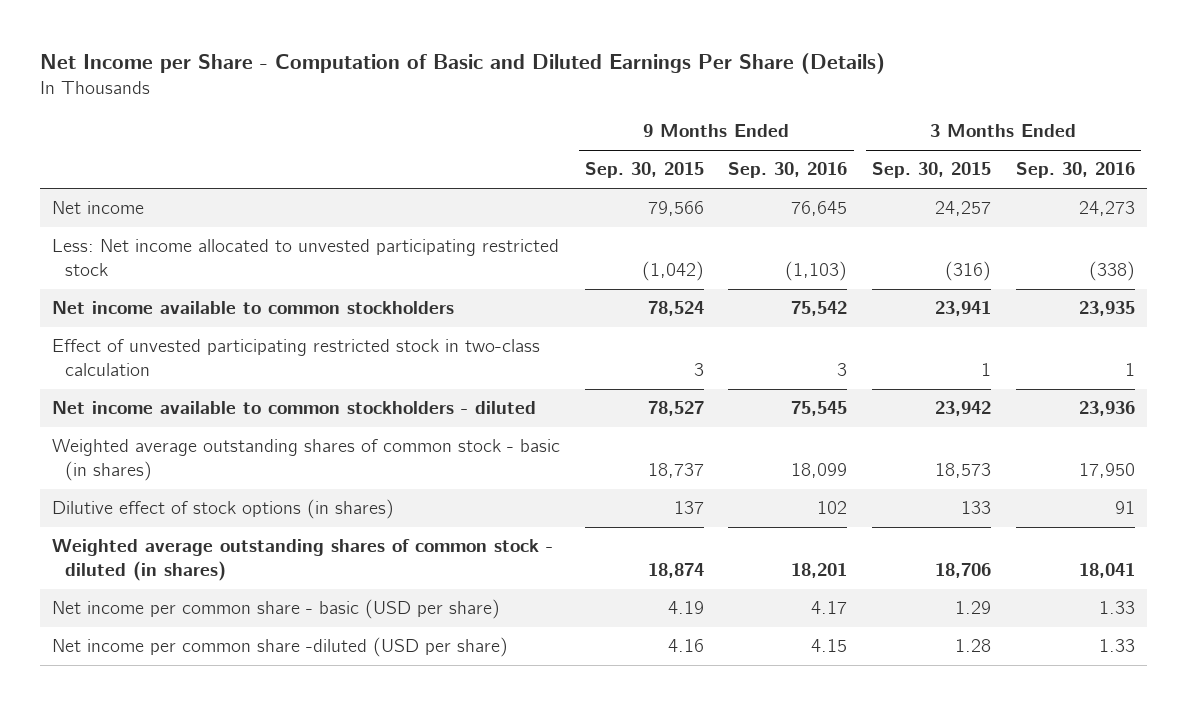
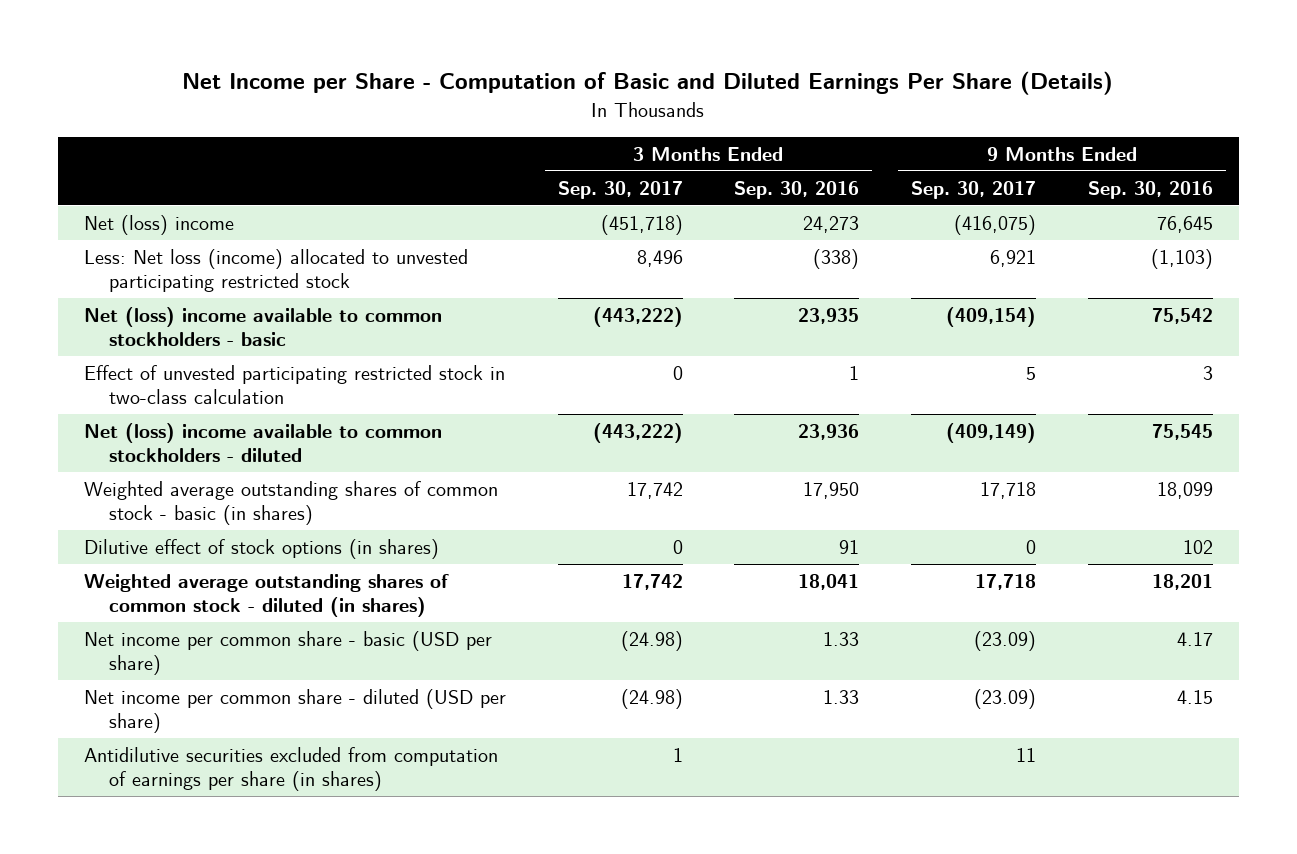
[584,162,704,179] Sep. 30, 2015 -> none
[871,162,991,179] Sep. 30, 2015 -> none
none -> [557,180,683,199] Sep. 30, 2017
none -> [911,180,1037,199] Sep. 30, 2017
[52,201,145,215] Net income -> [83,215,234,236] Net (loss) income
[52,239,560,277] Less: Net income allocated to unvested participating restricted stock -> [83,249,468,293] Less: Net loss (income) allocated to unvested participating restricted stock
[52,301,455,315] Net income available to common stockholders -> [83,307,442,347] Net (loss) income available to common stockholders - basic
[52,401,537,415] Net income available to common stockholders - diluted -> [83,423,442,463] Net (loss) income available to common stockholders - diluted
[52,637,509,658] Net income per common share -diluted (USD per share) -> [83,689,506,734] Net income per common share - diluted (USD per share)
none -> [83,747,498,792] Antidilutive securities excluded from computation of earnings per share (in shares)

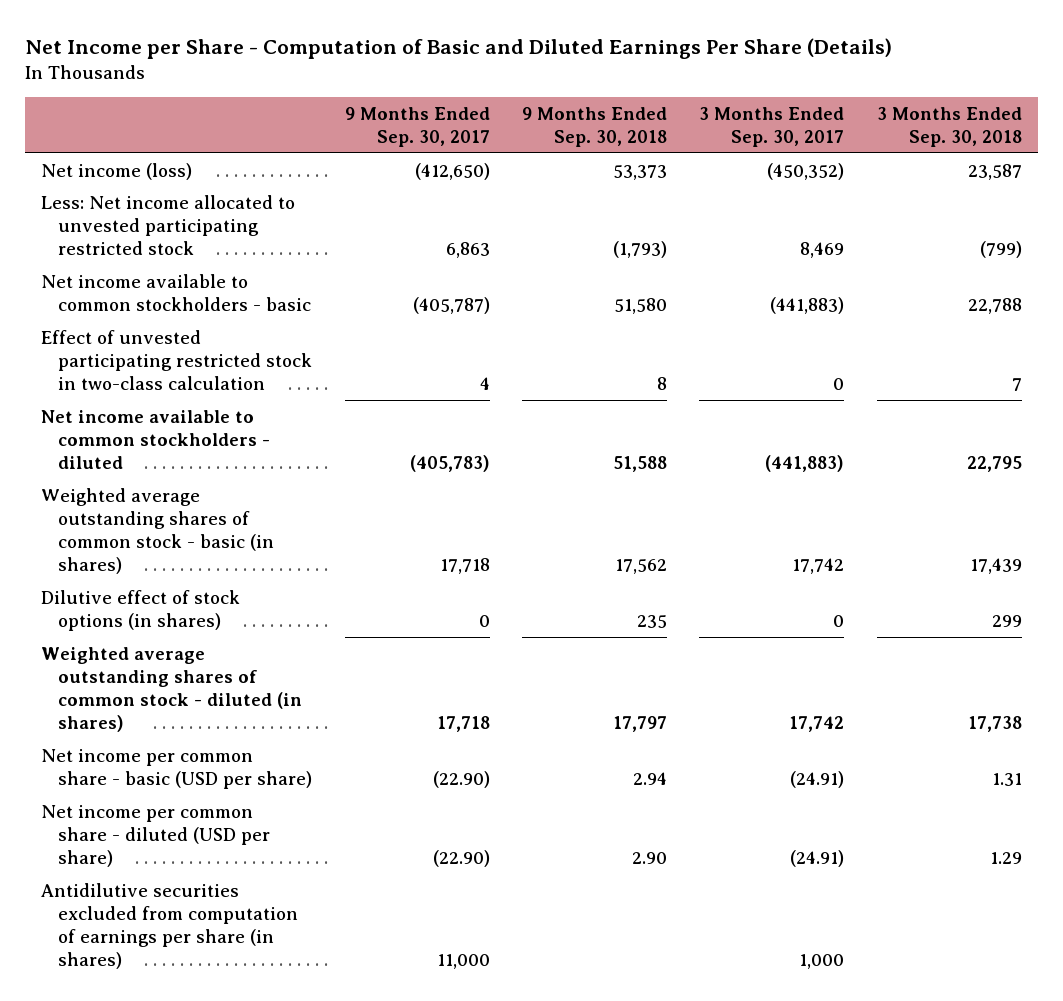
[734,180,860,199] Sep. 30, 2016 -> none
[1087,180,1213,199] Sep. 30, 2016 -> none
none -> [521,106,667,147] 9 Months Ended Sep. 30, 2018
none -> [876,106,1022,147] 3 Months Ended Sep. 30, 2018
[83,215,234,236] Net (loss) income -> [41,162,193,180] Net income (loss)
[600,215,683,236] (451,718) -> [767,162,845,180] (450,352)
[954,215,1037,236] (416,075) -> [414,162,490,180] (412,650)
[83,249,468,293] Less: Net loss (income) allocated to unvested participating restricted stock -> [41,194,296,256] Less: Net income allocated to unvested participating restricted stock
[636,250,683,268] 8,496 -> [800,242,845,259] 8,469
[990,250,1037,268] 6,921 -> [445,242,490,259] 6,863
[83,307,442,347] Net (loss) income available to common stockholders - basic -> [41,273,312,311] Net income available to common stockholders - basic
[592,307,683,328] (443,222) -> [770,296,845,314] (441,883)
[946,307,1037,328] (409,154) -> [412,296,490,314] (405,787)
[1026,367,1037,381] 5 -> [479,377,490,391] 4
[83,423,442,463] Net (loss) income available to common stockholders - diluted -> [41,409,271,470] Net income available to common stockholders - diluted
[592,423,683,444] (443,222) -> [765,455,845,473] (441,883)
[946,423,1037,444] (409,149) -> [409,455,490,473] (405,783)
[620,631,683,652] (24.98) -> [790,770,845,788] (24.91)
[974,631,1037,652] (23.09) -> [432,770,490,788] (22.90)
[620,689,683,710] (24.98) -> [790,850,845,868] (24.91)
[974,689,1037,710] (23.09) -> [432,850,490,868] (22.90)
[672,748,683,763] 1 -> [799,954,845,970] 1,000
[1016,748,1037,763] 11 -> [436,954,490,970] 11,000

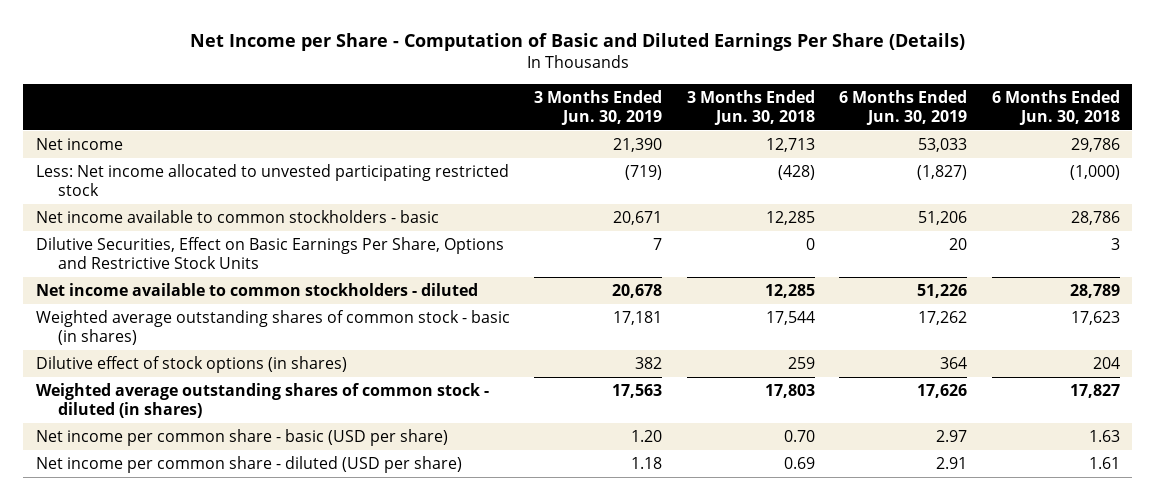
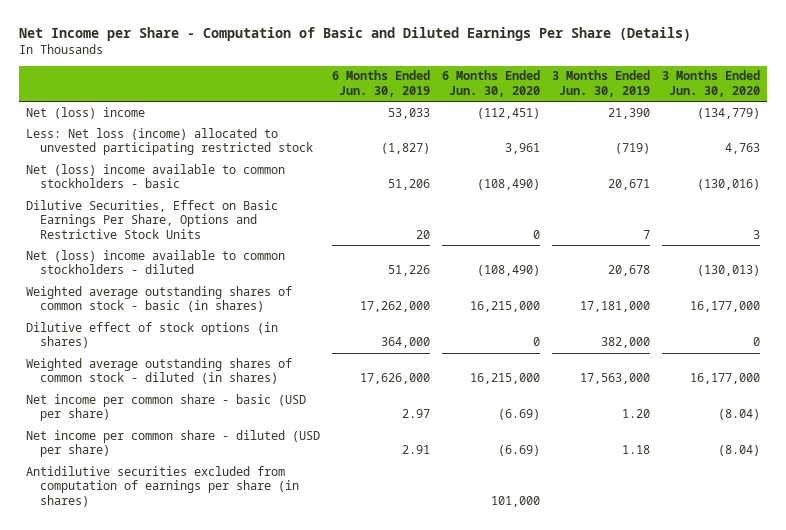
[686,89,815,126] 3 Months Ended Jun. 30, 2018 -> none
[991,89,1120,126] 6 Months Ended Jun. 30, 2018 -> none
none -> [442,70,541,98] 6 Months Ended Jun. 30, 2020
none -> [662,70,761,98] 3 Months Ended Jun. 30, 2020
[35,137,123,150] Net income -> [25,106,145,119] Net (loss) income
[35,163,509,197] Less: Net income allocated to unvested participating restricted stock -> [25,127,313,156] Less: Net loss (income) allocated to unvested participating restricted stock
[35,209,439,223] Net income available to common stockholders - basic -> [25,163,285,189] Net (loss) income available to common stockholders - basic
[35,282,478,296] Net income available to common stockholders - diluted -> [25,249,285,275] Net (loss) income available to common stockholders - diluted
[613,310,663,325] 17,181 -> [580,301,651,313] 17,181,000
[918,310,968,325] 17,262 -> [359,301,430,313] 17,262,000
[635,356,663,369] 382 -> [601,337,651,349] 382,000
[940,356,968,369] 364 -> [380,337,430,349] 364,000
[612,383,663,398] 17,563 -> [580,373,651,385] 17,563,000
[917,383,968,398] 17,626 -> [359,373,430,385] 17,626,000
none -> [25,465,299,508] Antidilutive securities excluded from computation of earnings per share (in shares)

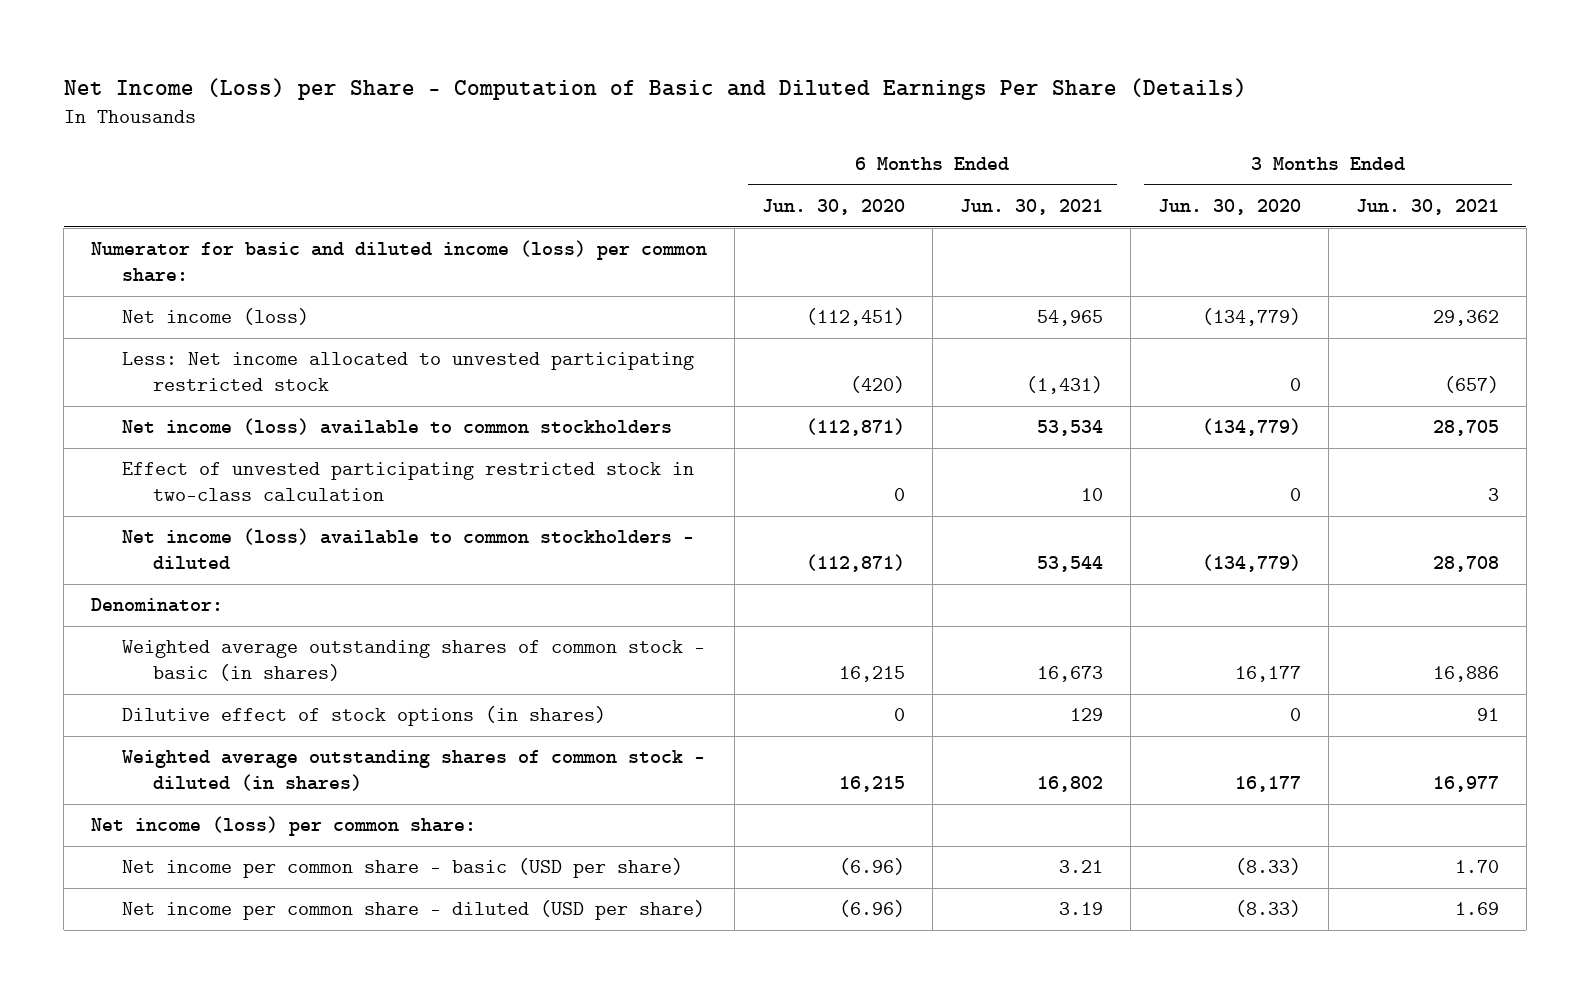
[19,26,692,41] Net Income per Share - Computation of Basic and Diluted Earnings Per Share (Details) -> [63,78,1247,101] Net Income (Loss) per Share - Computation of Basic and Diluted Earnings Per Share (Details)
[331,70,430,98] 6 Months Ended Jun. 30, 2019 -> none
[552,70,651,98] 3 Months Ended Jun. 30, 2019 -> none
none -> [959,199,1103,216] Jun. 30, 2021
none -> [1355,199,1499,216] Jun. 30, 2021
[25,199,278,240] Dilutive Securities, Effect on Basic Earnings Per Share, Options and Restrictive Stock Units -> none
none -> [91,240,708,283] Numerator for basic and diluted income (loss) per common share:
[25,106,145,119] Net (loss) income -> [122,308,310,326] Net income (loss)
[25,127,313,156] Less: Net loss (income) allocated to unvested participating restricted stock -> [122,352,695,392] Less: Net income allocated to unvested participating restricted stock
[505,143,541,155] 3,961 -> [850,376,906,394] (420)
[725,143,761,155] 4,763 -> [1289,378,1301,392] 0
[25,163,285,189] Net (loss) income available to common stockholders - basic -> [122,418,673,436] Net income (loss) available to common stockholders
[477,179,541,191] (108,490) -> [806,418,906,437] (112,871)
[697,179,761,191] (130,016) -> [1201,418,1301,437] (134,779)
none -> [122,462,695,502] Effect of unvested participating restricted stock in two-class calculation
[25,249,285,275] Net (loss) income available to common stockholders - diluted -> [122,528,695,570] Net income (loss) available to common stockholders - diluted
[477,265,541,277] (108,490) -> [806,554,906,573] (112,871)
[697,265,761,277] (130,013) -> [1201,554,1301,573] (134,779)
none -> [91,598,224,613] Denominator:
[470,301,541,313] 16,215,000 -> [839,666,906,683] 16,215
[690,301,761,313] 16,177,000 -> [1234,666,1301,683] 16,177
[25,465,299,508] Antidilutive securities excluded from computation of earnings per share (in shares) -> none
[470,373,541,385] 16,215,000 -> [839,776,906,793] 16,215
[690,373,761,385] 16,177,000 -> [1234,776,1301,793] 16,177
none -> [91,816,477,837] Net income (loss) per common share:
[498,409,541,421] (6.69) -> [839,858,906,876] (6.96)
[718,409,761,421] (8.04) -> [1234,858,1301,876] (8.33)
[498,445,541,457] (6.69) -> [839,900,906,918] (6.96)
[718,445,761,457] (8.04) -> [1234,900,1301,918] (8.33)

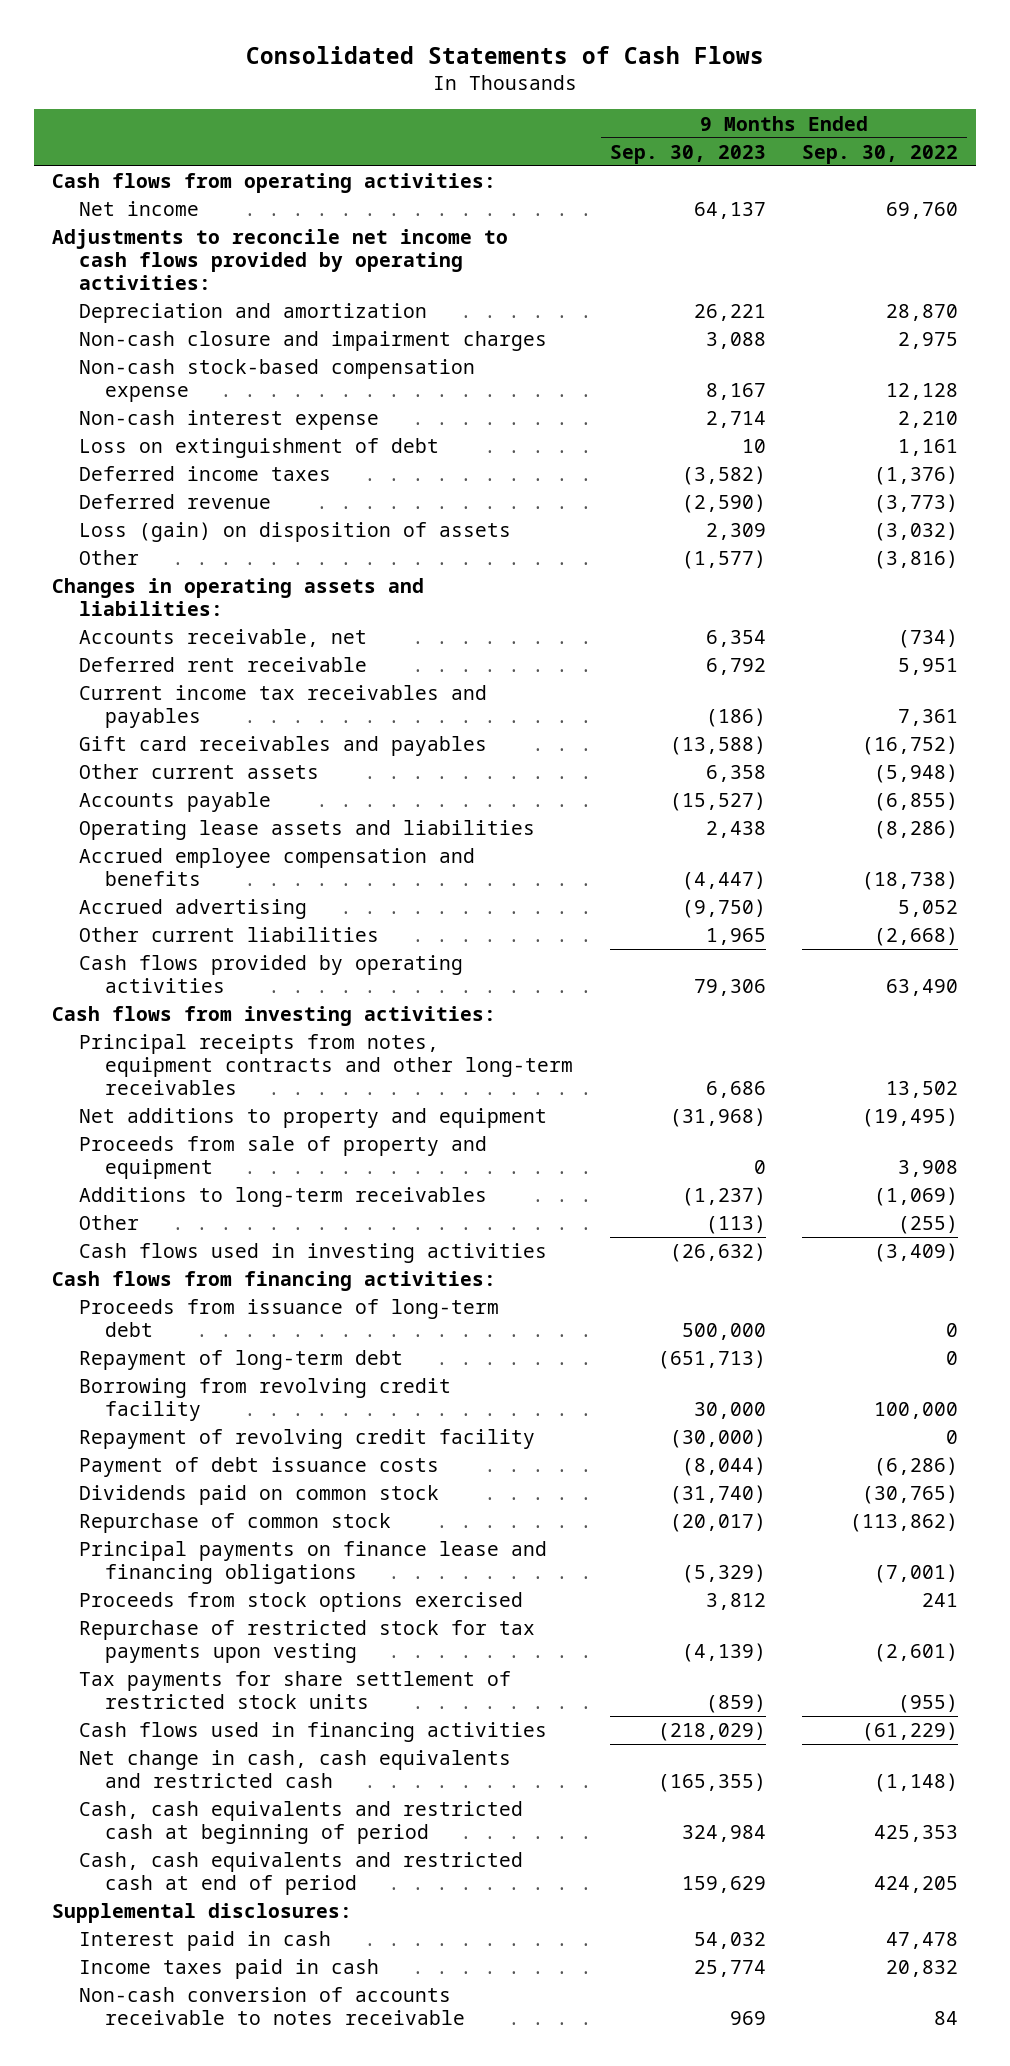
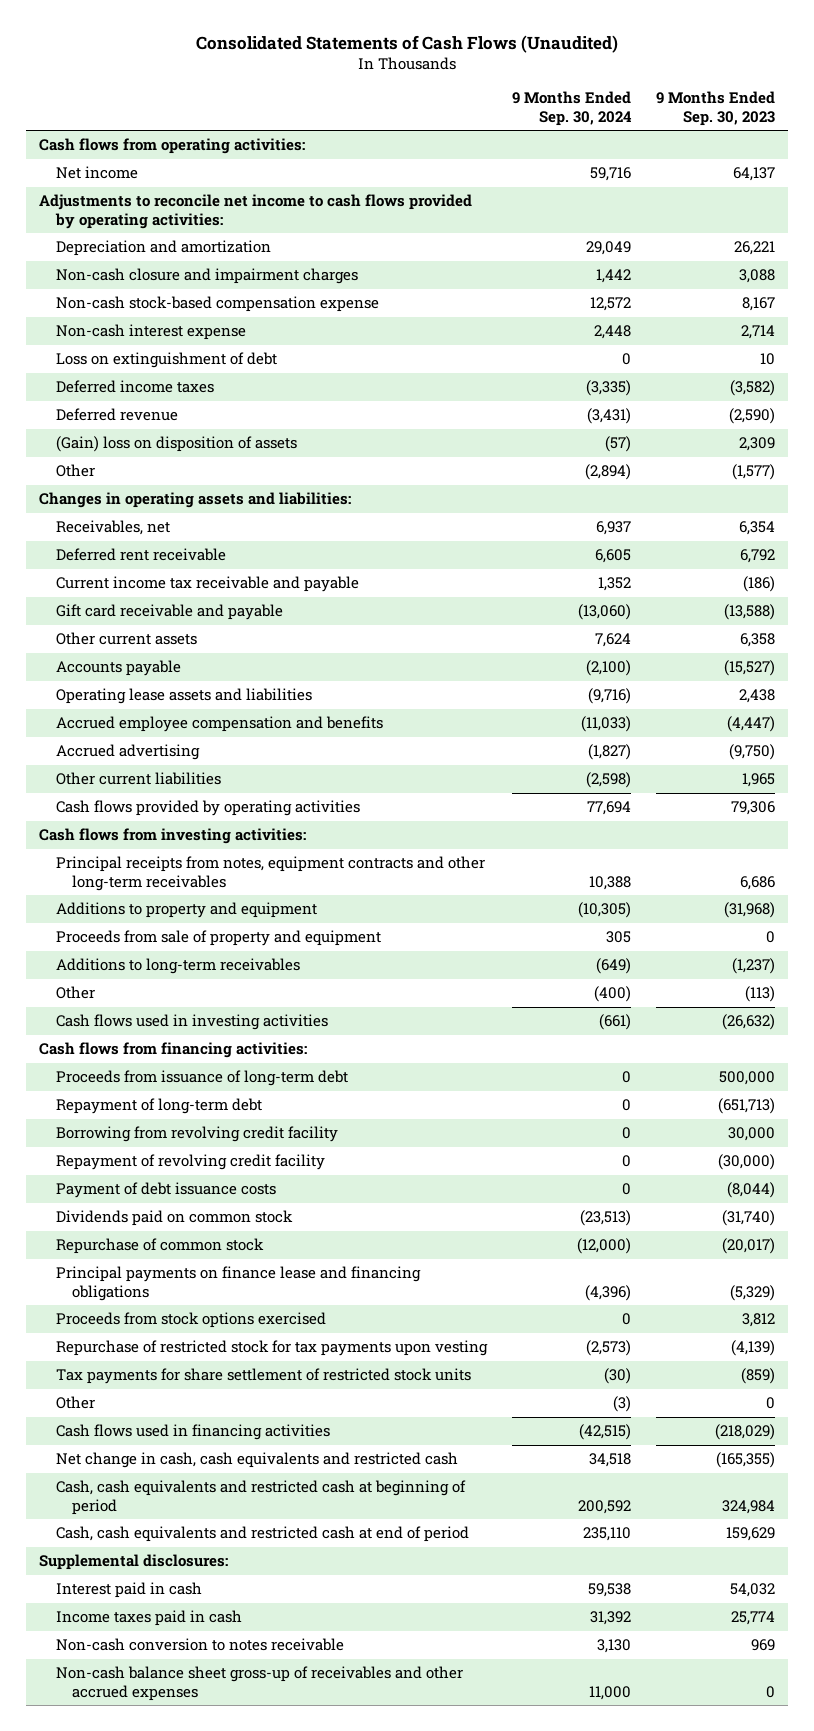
[245,45,764,64] Consolidated Statements of Cash Flows -> [196,35,619,54] Consolidated Statements of Cash Flows (Unaudited)
[802,144,959,164] Sep. 30, 2022 -> none
none -> [511,91,632,126] 9 Months Ended Sep. 30, 2024
[78,522,511,543] Loss (gain) on disposition of assets -> [55,436,297,453] (Gain) loss on disposition of assets
[78,629,367,648] Accounts receivable, net -> [55,520,170,536] Receivables, net
[78,685,487,728] Current income tax receivables and payables -> [55,576,359,593] Current income tax receivable and payable
[78,736,487,757] Gift card receivables and payables -> [55,604,283,621] Gift card receivable and payable
[78,1108,547,1129] Net additions to property and equipment -> [55,902,317,919] Additions to property and equipment
none -> [55,1396,95,1410] Other
[78,1987,466,2025] Non-cash conversion of accounts receivable to notes receivable -> [55,1638,344,1652] Non-cash conversion to notes receivable
none -> [55,1666,463,1701] Non-cash balance sheet gross-up of receivables and other accrued expenses

